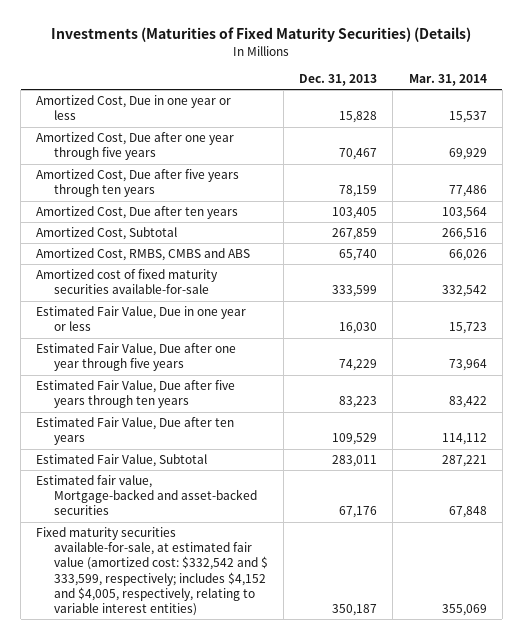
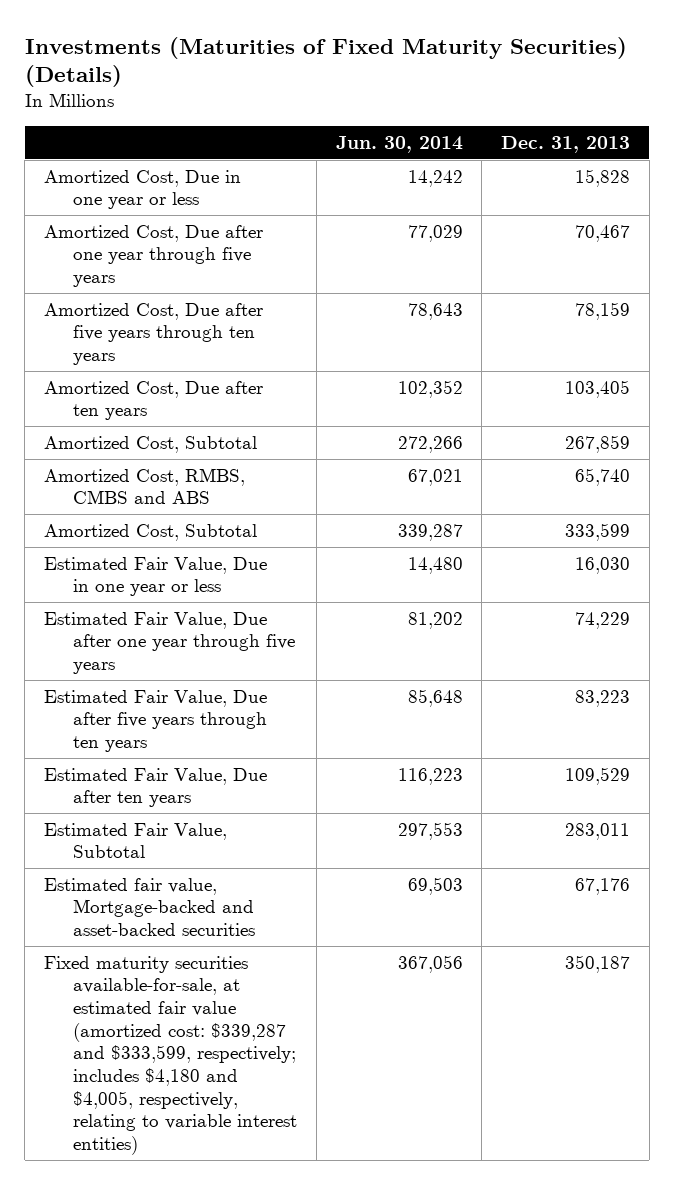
[408,74,487,87] Mar. 31, 2014 -> none
none -> [335,135,463,153] Jun. 30, 2014
[36,269,219,295] Amortized cost of fixed maturity securities available-for-sale -> [44,523,258,541] Amortized Cost, Subtotal
[36,527,268,617] Fixed maturity securities available-for-sale, at estimated fair value (amortized cost: $332,542 and $ 333,599, respectively; includes $4,152 and $4,005, respectively, relating to variable interest entities) -> [44,955,298,1155] Fixed maturity securities available-for-sale, at estimated fair value (amortized cost: $339,287 and $333,599, respectively; includes $4,180 and $4,005, respectively, relating to variable interest entities)

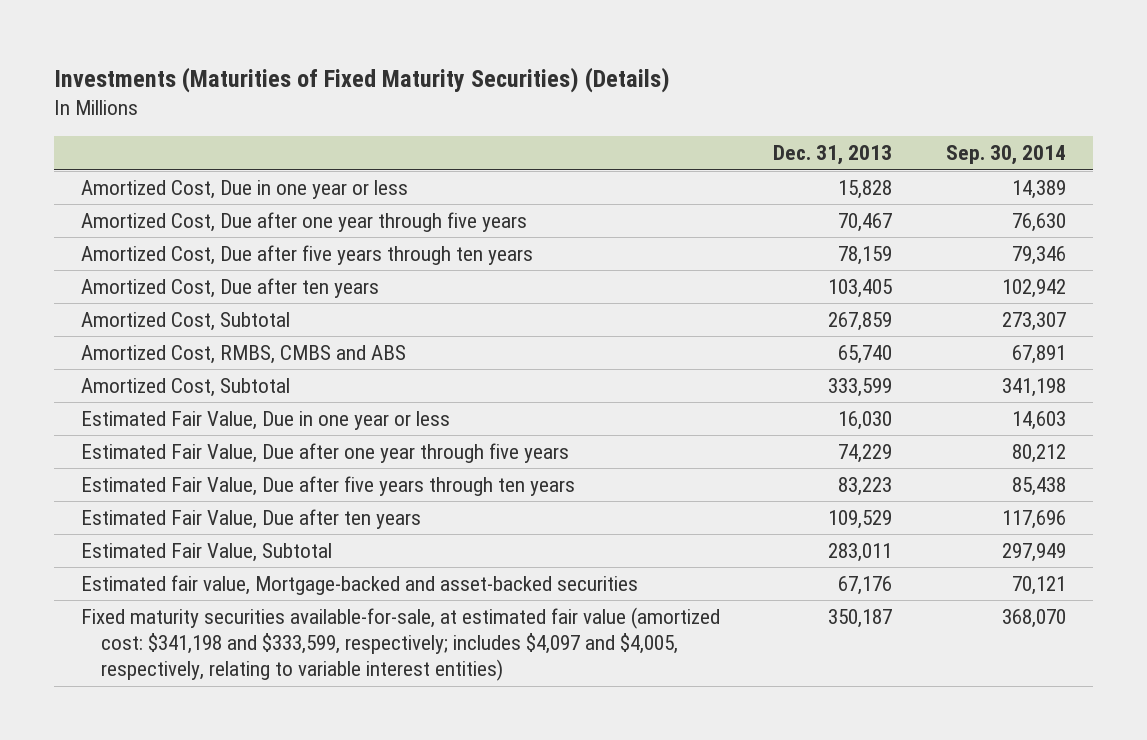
[335,135,463,153] Jun. 30, 2014 -> none
none -> [946,145,1067,166] Sep. 30, 2014
[44,955,298,1155] Fixed maturity securities available-for-sale, at estimated fair value (amortized cost: $339,287 and $333,599, respectively; includes $4,180 and $4,005, respectively, relating to variable interest entities) -> [80,607,720,682] Fixed maturity securities available-for-sale, at estimated fair value (amortized cost: $341,198 and $333,599, respectively; includes $4,097 and $4,005, respectively, relating to variable interest entities)

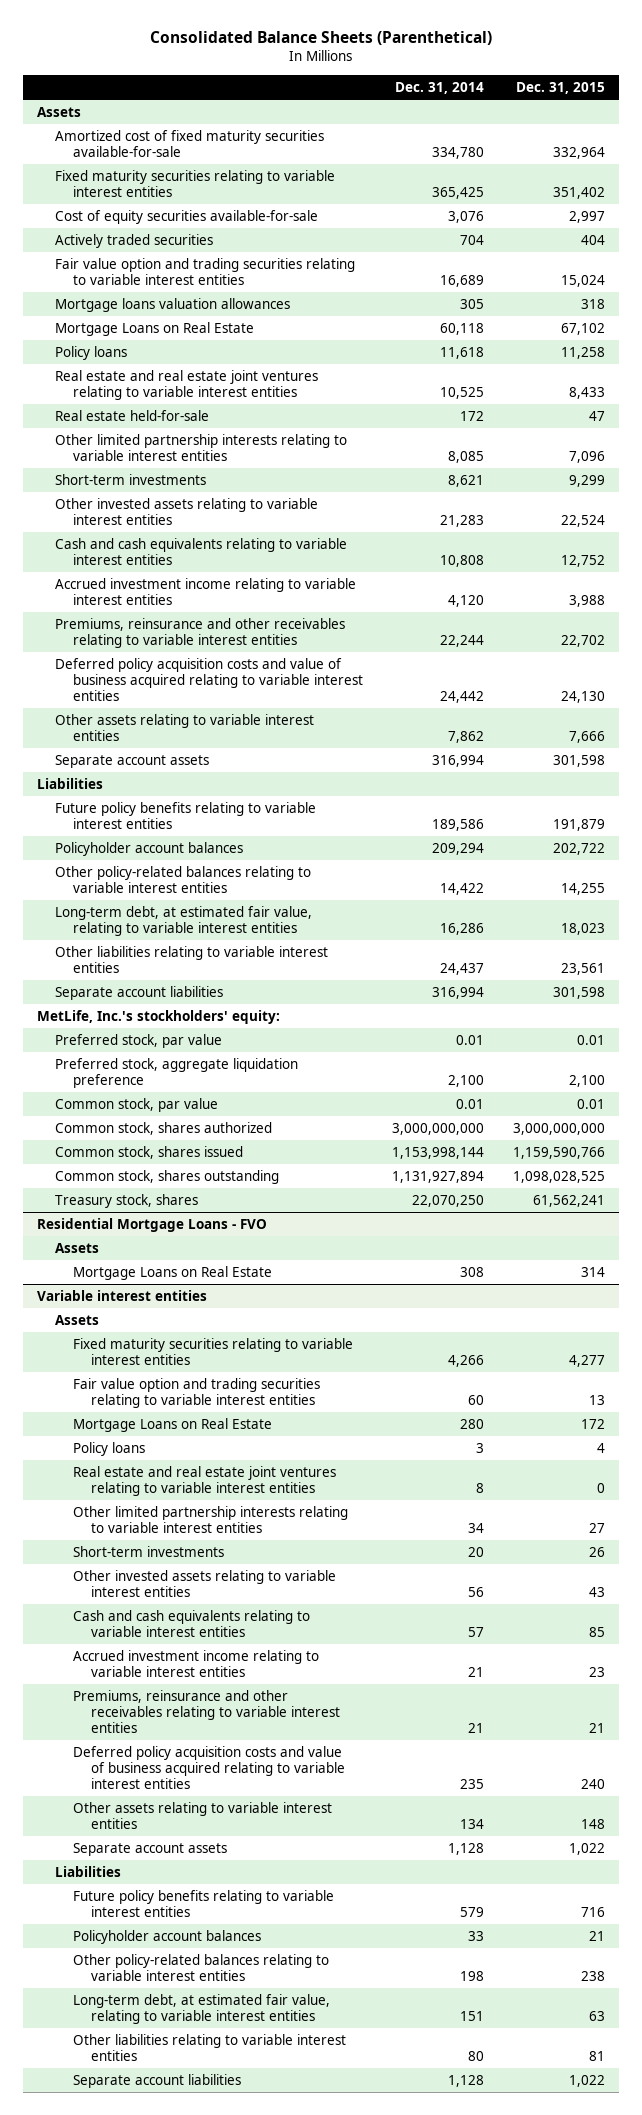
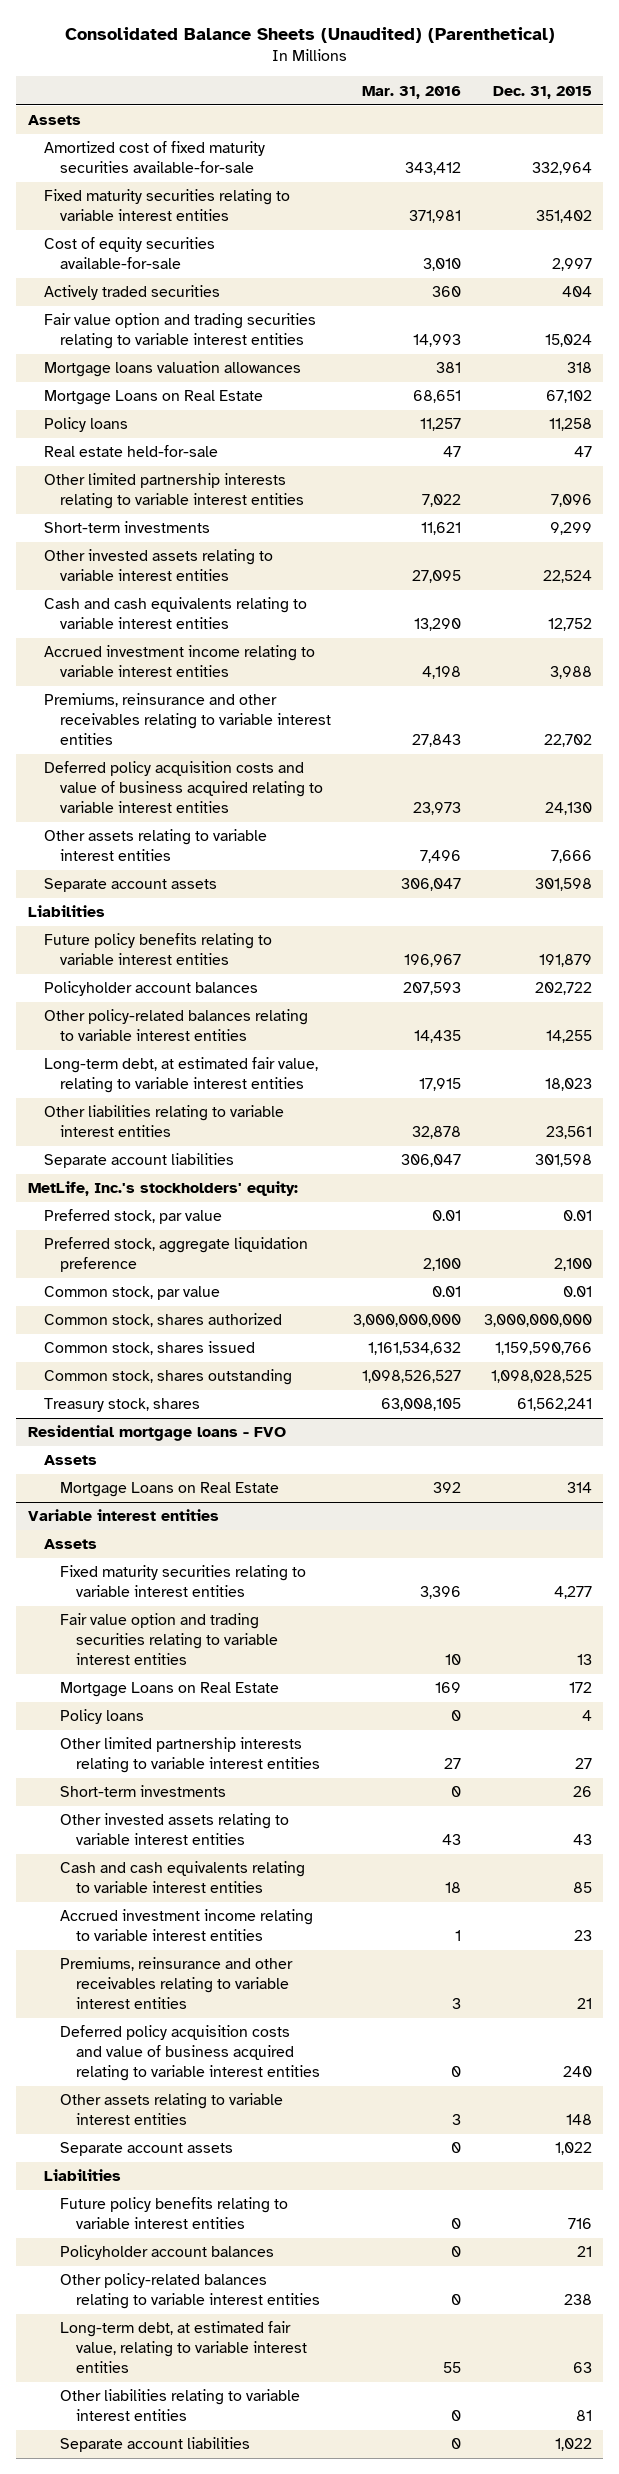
[149,31,492,46] Consolidated Balance Sheets (Parenthetical) -> [64,27,555,44] Consolidated Balance Sheets (Unaudited) (Parenthetical)
[394,81,484,94] Dec. 31, 2014 -> none
none -> [362,85,462,99] Mar. 31, 2016
[55,369,319,400] Real estate and real estate joint ventures relating to variable interest entities -> none
[37,1217,268,1232] Residential Mortgage Loans - FVO -> [27,1425,286,1442] Residential mortgage loans - FVO
[72,1465,336,1496] Real estate and real estate joint ventures relating to variable interest entities -> none

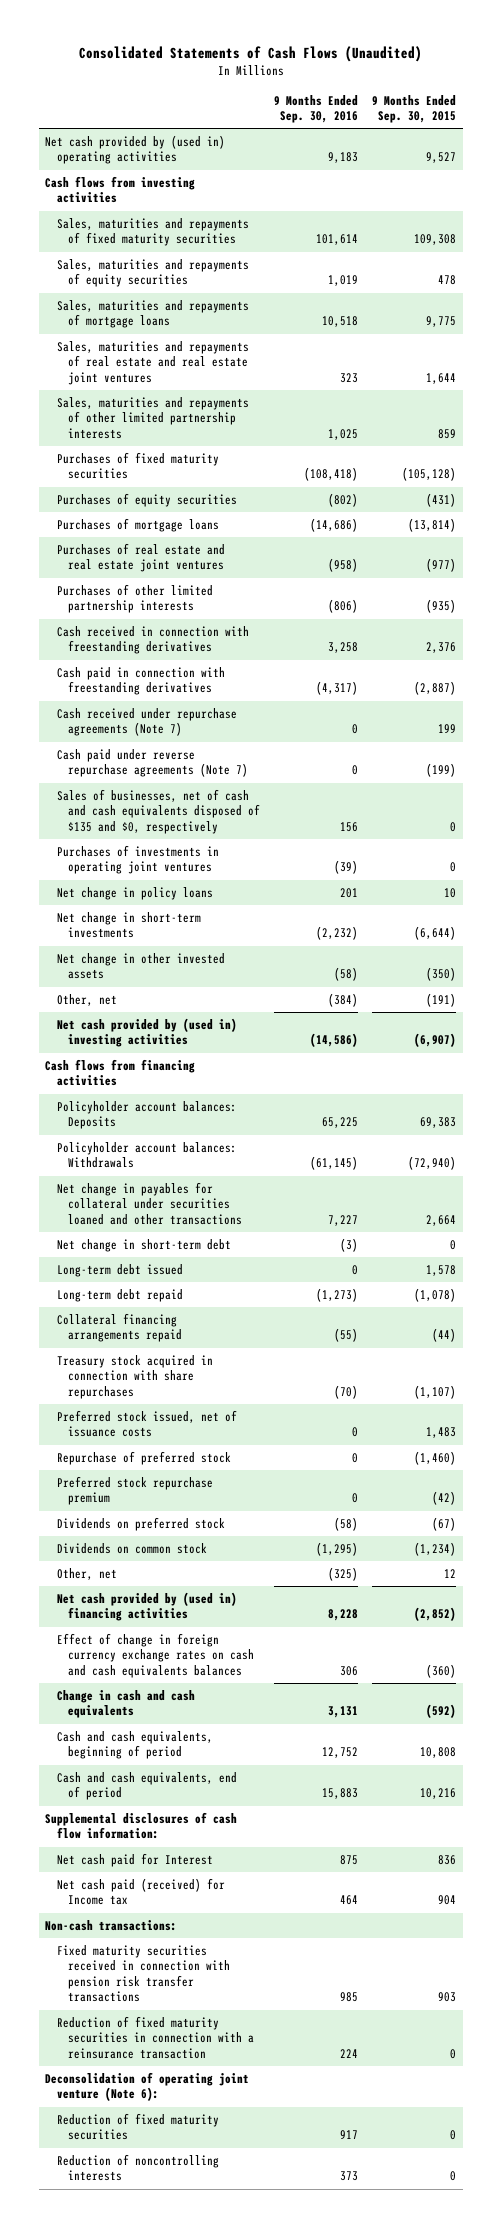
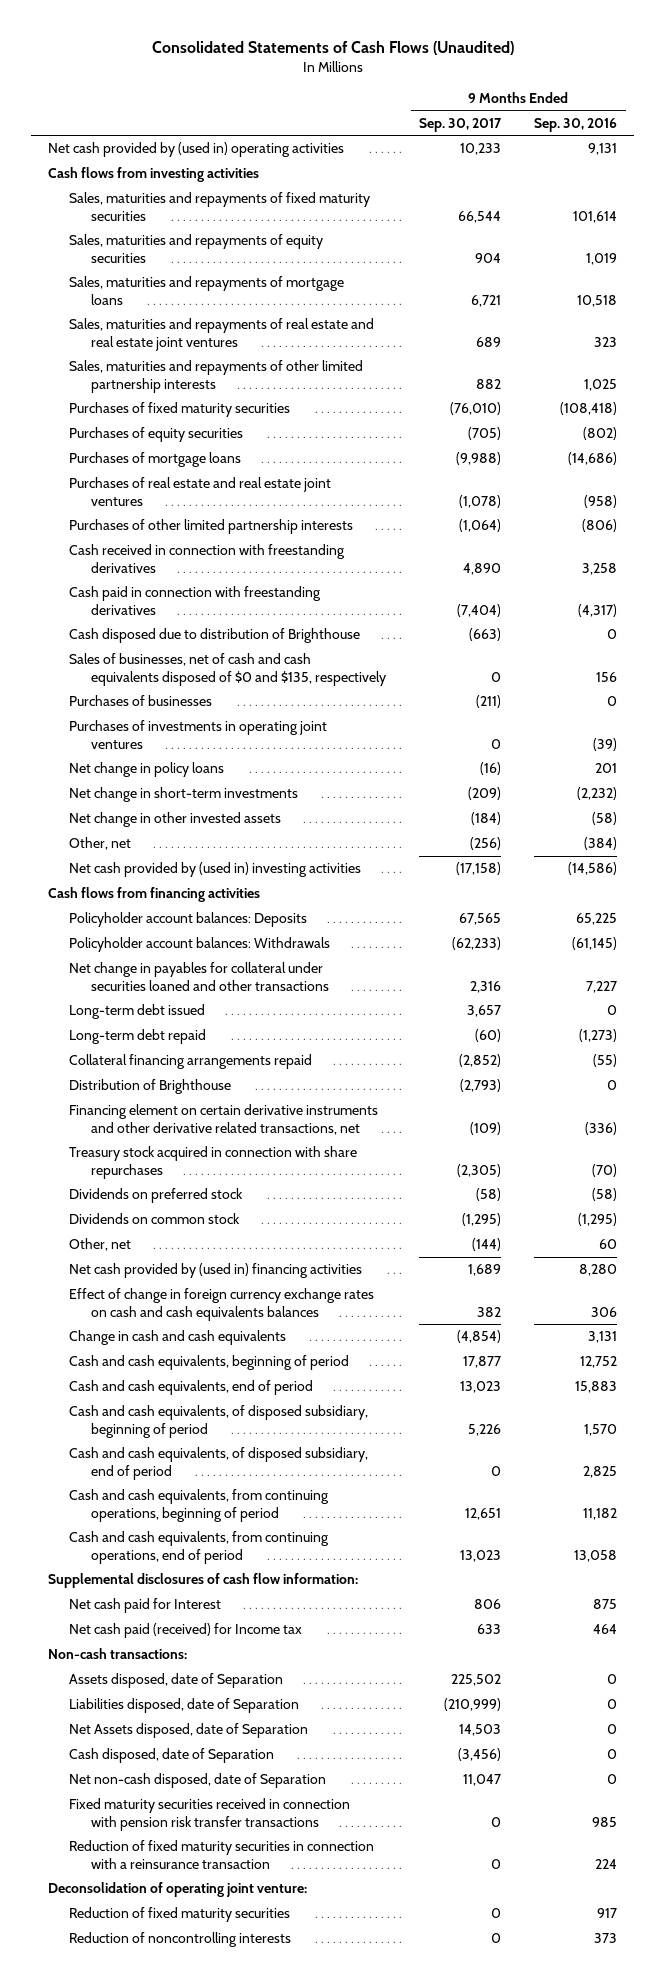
[372,94,457,124] 9 Months Ended Sep. 30, 2015 -> none
none -> [418,117,502,132] Sep. 30, 2017
[328,152,359,164] 9,183 -> [588,143,618,156] 9,131
[56,708,237,737] Cash received under repurchase agreements (Note 7) -> none
[56,749,249,778] Cash paid under reverse repurchase agreements (Note 7) -> none
none -> [69,628,361,644] Cash disposed due to distribution of Brighthouse
[56,789,261,834] Sales of businesses, net of cash and cash equivalents disposed of $135 and $0, respectively -> [69,653,386,687] Sales of businesses, net of cash and cash equivalents disposed of $0 and $135, respectively
none -> [69,695,213,707] Purchases of businesses
[56,1239,231,1253] Net change in short-term debt -> none
none -> [69,1079,232,1095] Distribution of Brighthouse
none -> [69,1104,379,1136] Financing element on certain derivative instruments and other derivative related transactions, net
[56,1410,237,1438] Preferred stock issued, net of issuance costs -> none
[56,1451,231,1466] Repurchase of preferred stock -> none
[56,1476,213,1506] Preferred stock repurchase premium -> none
[328,1567,359,1582] (325) -> [599,1239,618,1250] 60
[328,1609,359,1622] 8,228 -> [579,1264,618,1277] 8,280
none -> [69,1405,369,1439] Cash and cash equivalents, of disposed subsidiary, beginning of period
none -> [69,1447,369,1481] Cash and cash equivalents, of disposed subsidiary, end of period
none -> [69,1489,330,1523] Cash and cash equivalents, from continuing operations, beginning of period
none -> [69,1531,330,1565] Cash and cash equivalents, from continuing operations, end of period
none -> [69,1673,284,1689] Assets disposed, date of Separation
none -> [69,1698,300,1714] Liabilities disposed, date of Separation
none -> [69,1723,309,1739] Net Assets disposed, date of Separation
none -> [69,1748,275,1764] Cash disposed, date of Separation
none -> [69,1773,327,1789] Net non-cash disposed, date of Separation
[45,2072,250,2102] Deconsolidation of operating joint venture (Note 6): -> [47,1882,307,1898] Deconsolidation of operating joint venture:

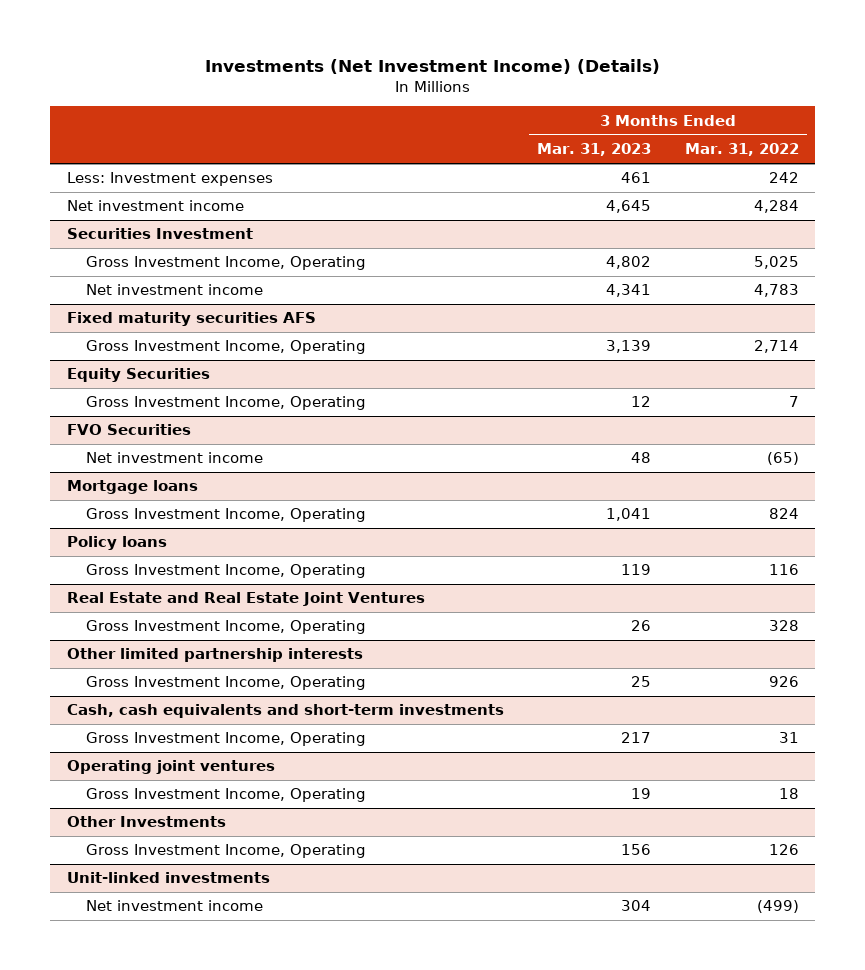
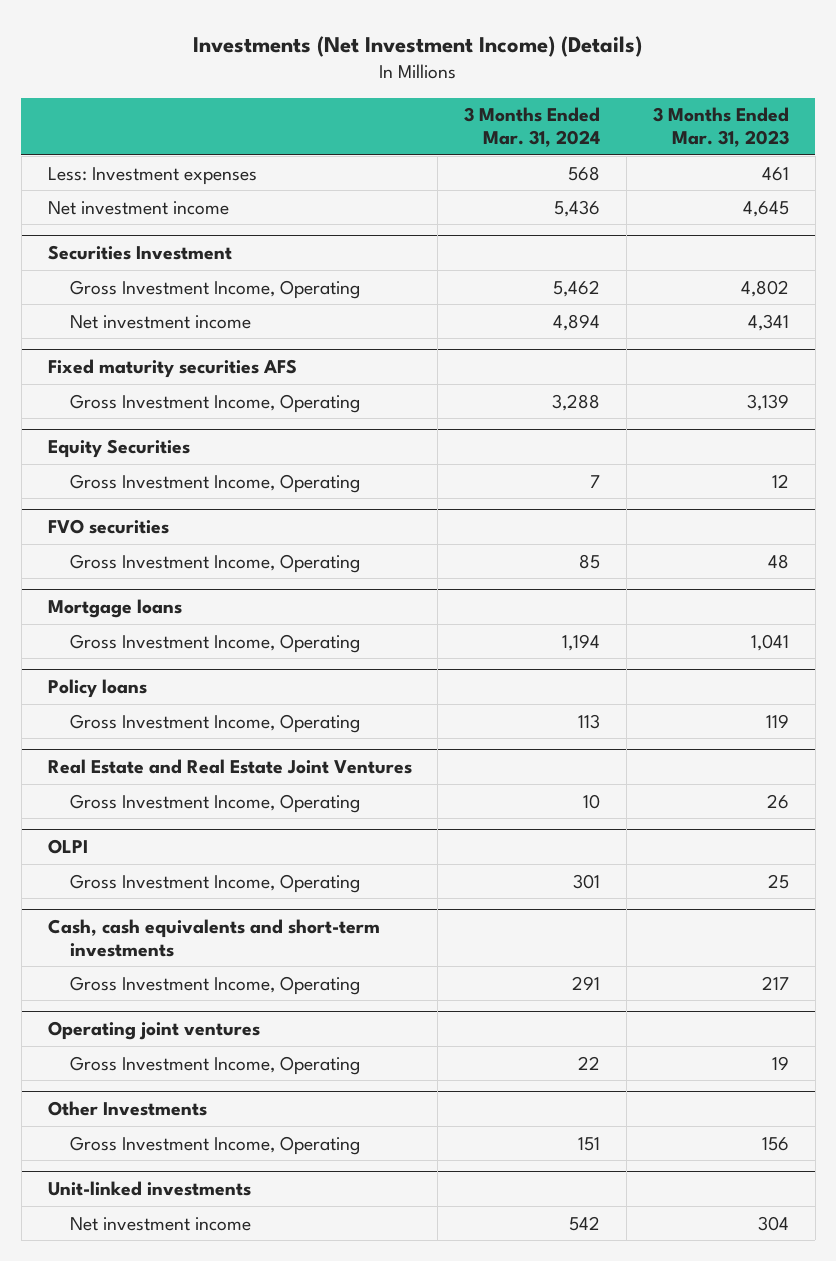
[684,143,799,157] Mar. 31, 2022 -> none
none -> [464,107,601,148] 3 Months Ended Mar. 31, 2024
[85,452,263,464] Net investment income -> none
[66,424,191,436] FVO Securities -> [47,518,169,534] FVO securities
none -> [69,553,360,573] Gross Investment Income, Operating
[66,648,363,663] Other limited partnership interests -> [47,838,88,854] OLPI

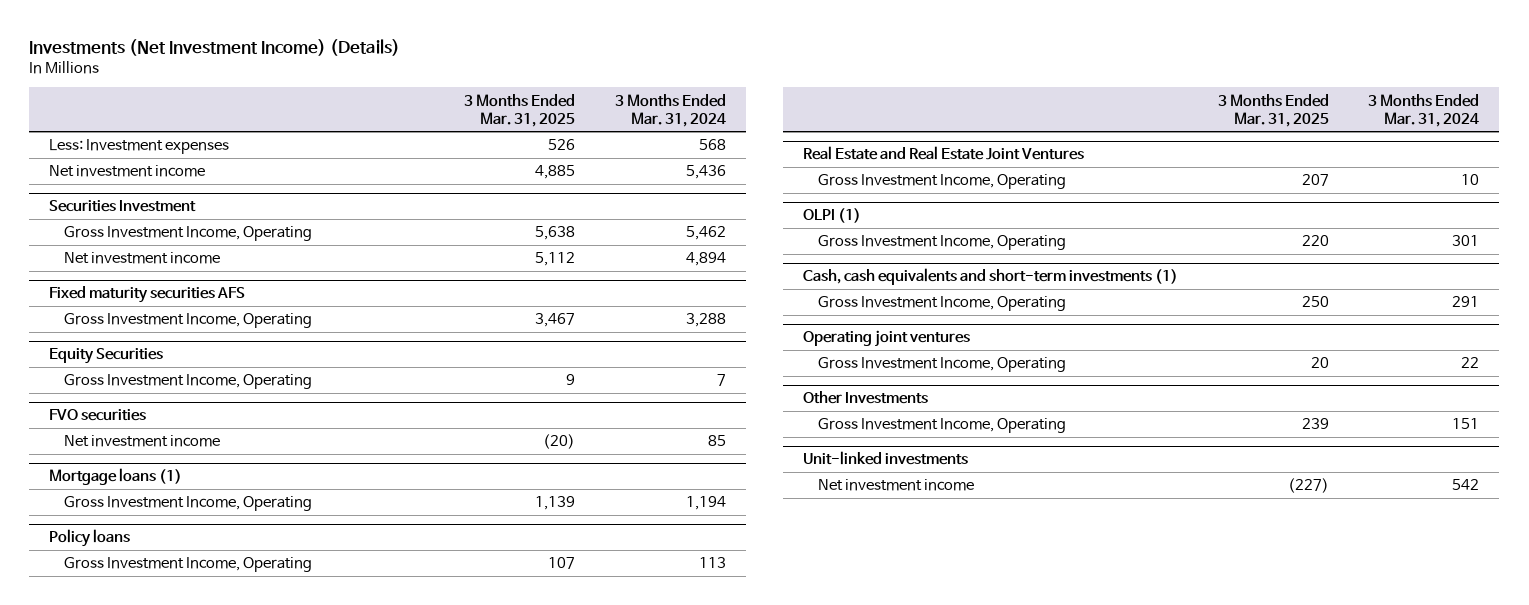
[652,107,789,148] 3 Months Ended Mar. 31, 2023 -> none
none -> [464,93,576,127] 3 Months Ended Mar. 31, 2025
[69,553,360,573] Gross Investment Income, Operating -> none
none -> [64,435,221,448] Net investment income
[47,598,182,618] Mortgage loans -> [49,468,183,486] Mortgage loans (1)
[47,838,88,854] OLPI -> [802,208,861,224] OLPI (1)
[47,918,380,957] Cash, cash equivalents and short-term investments -> [802,268,1178,286] Cash, cash equivalents and short-term investments (1)

